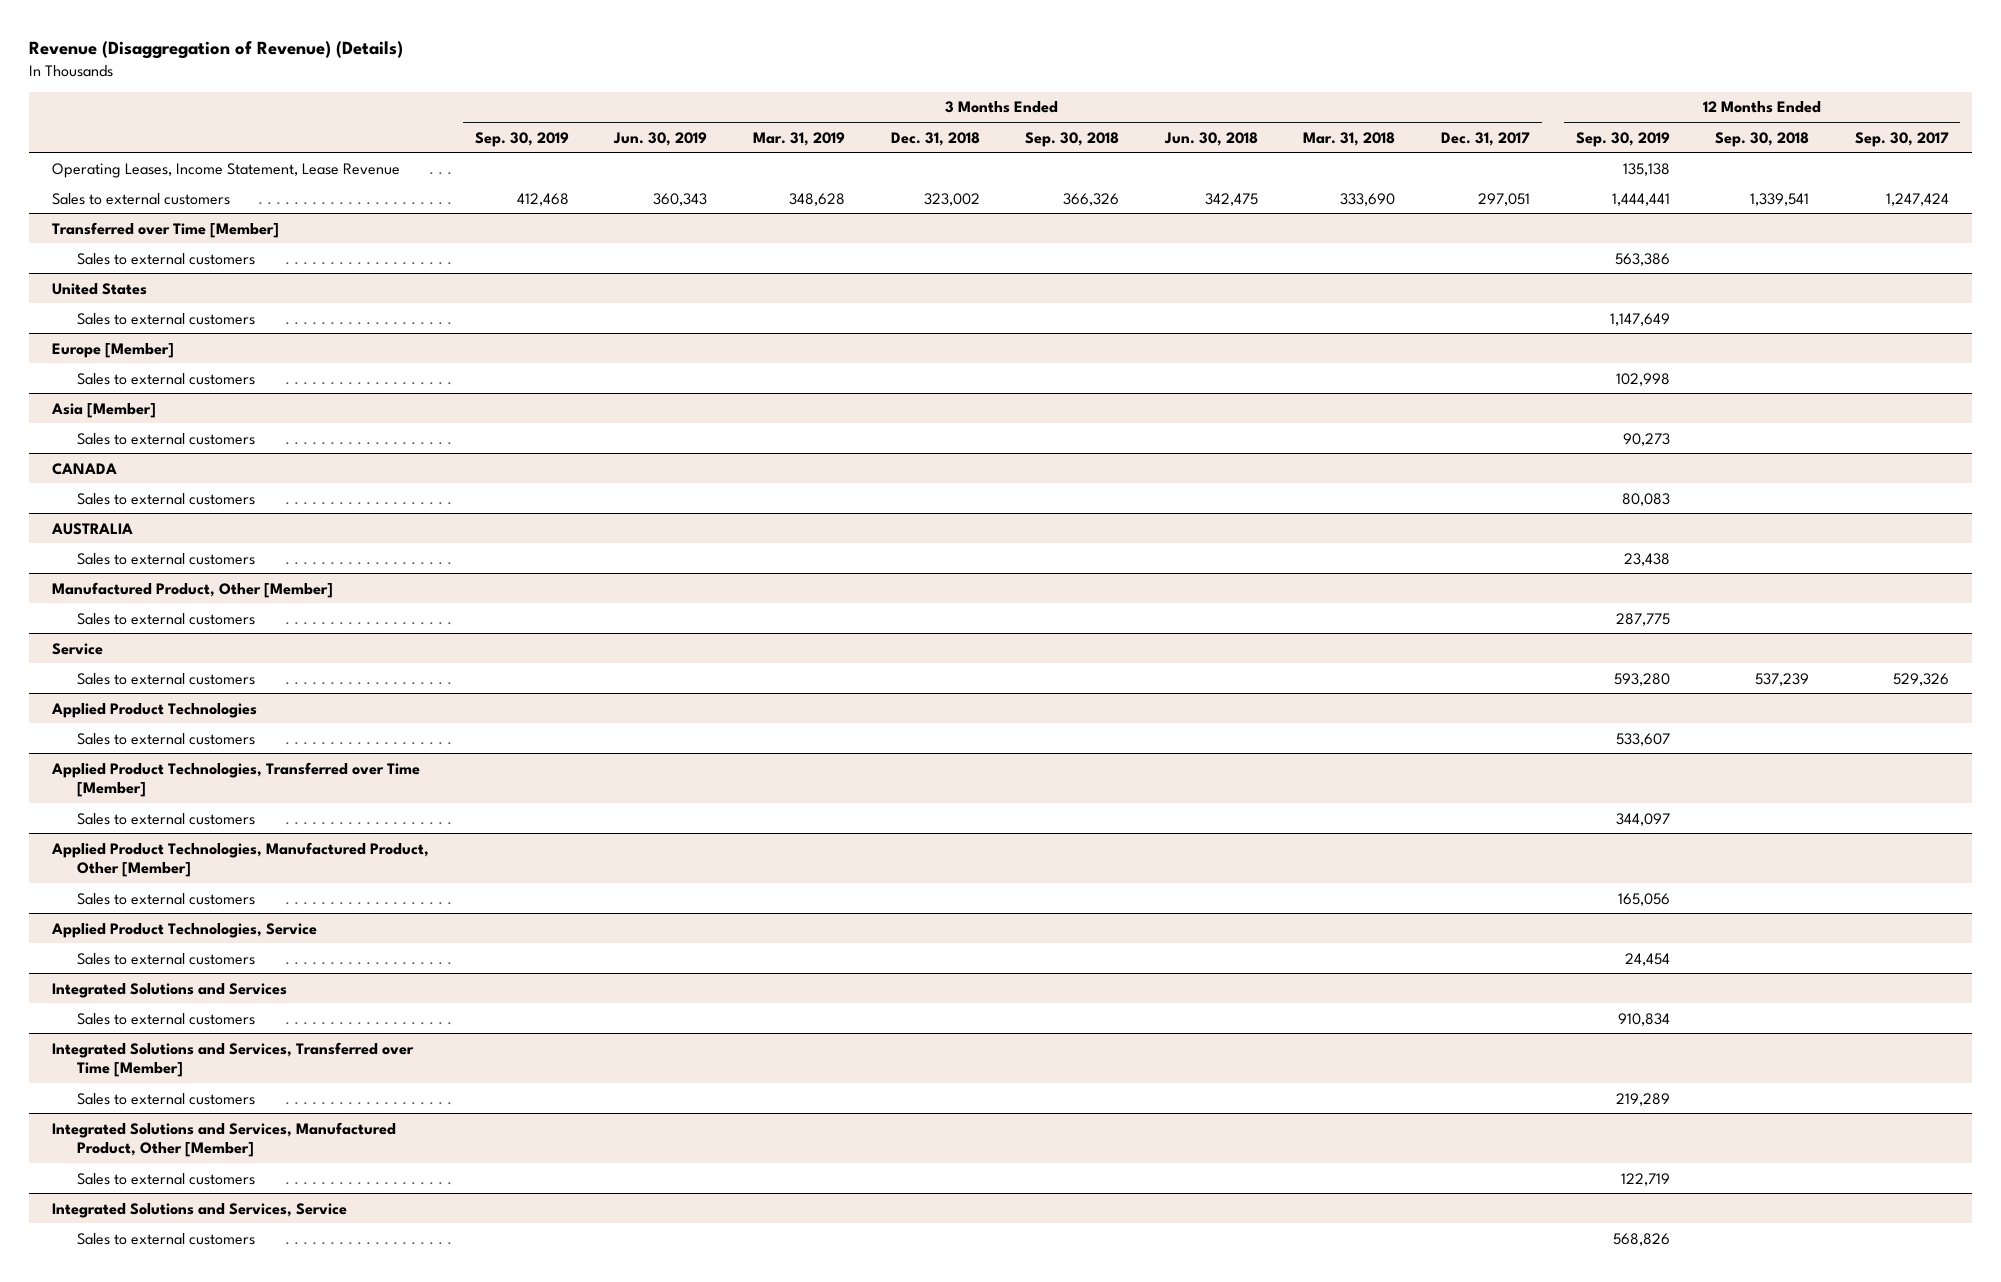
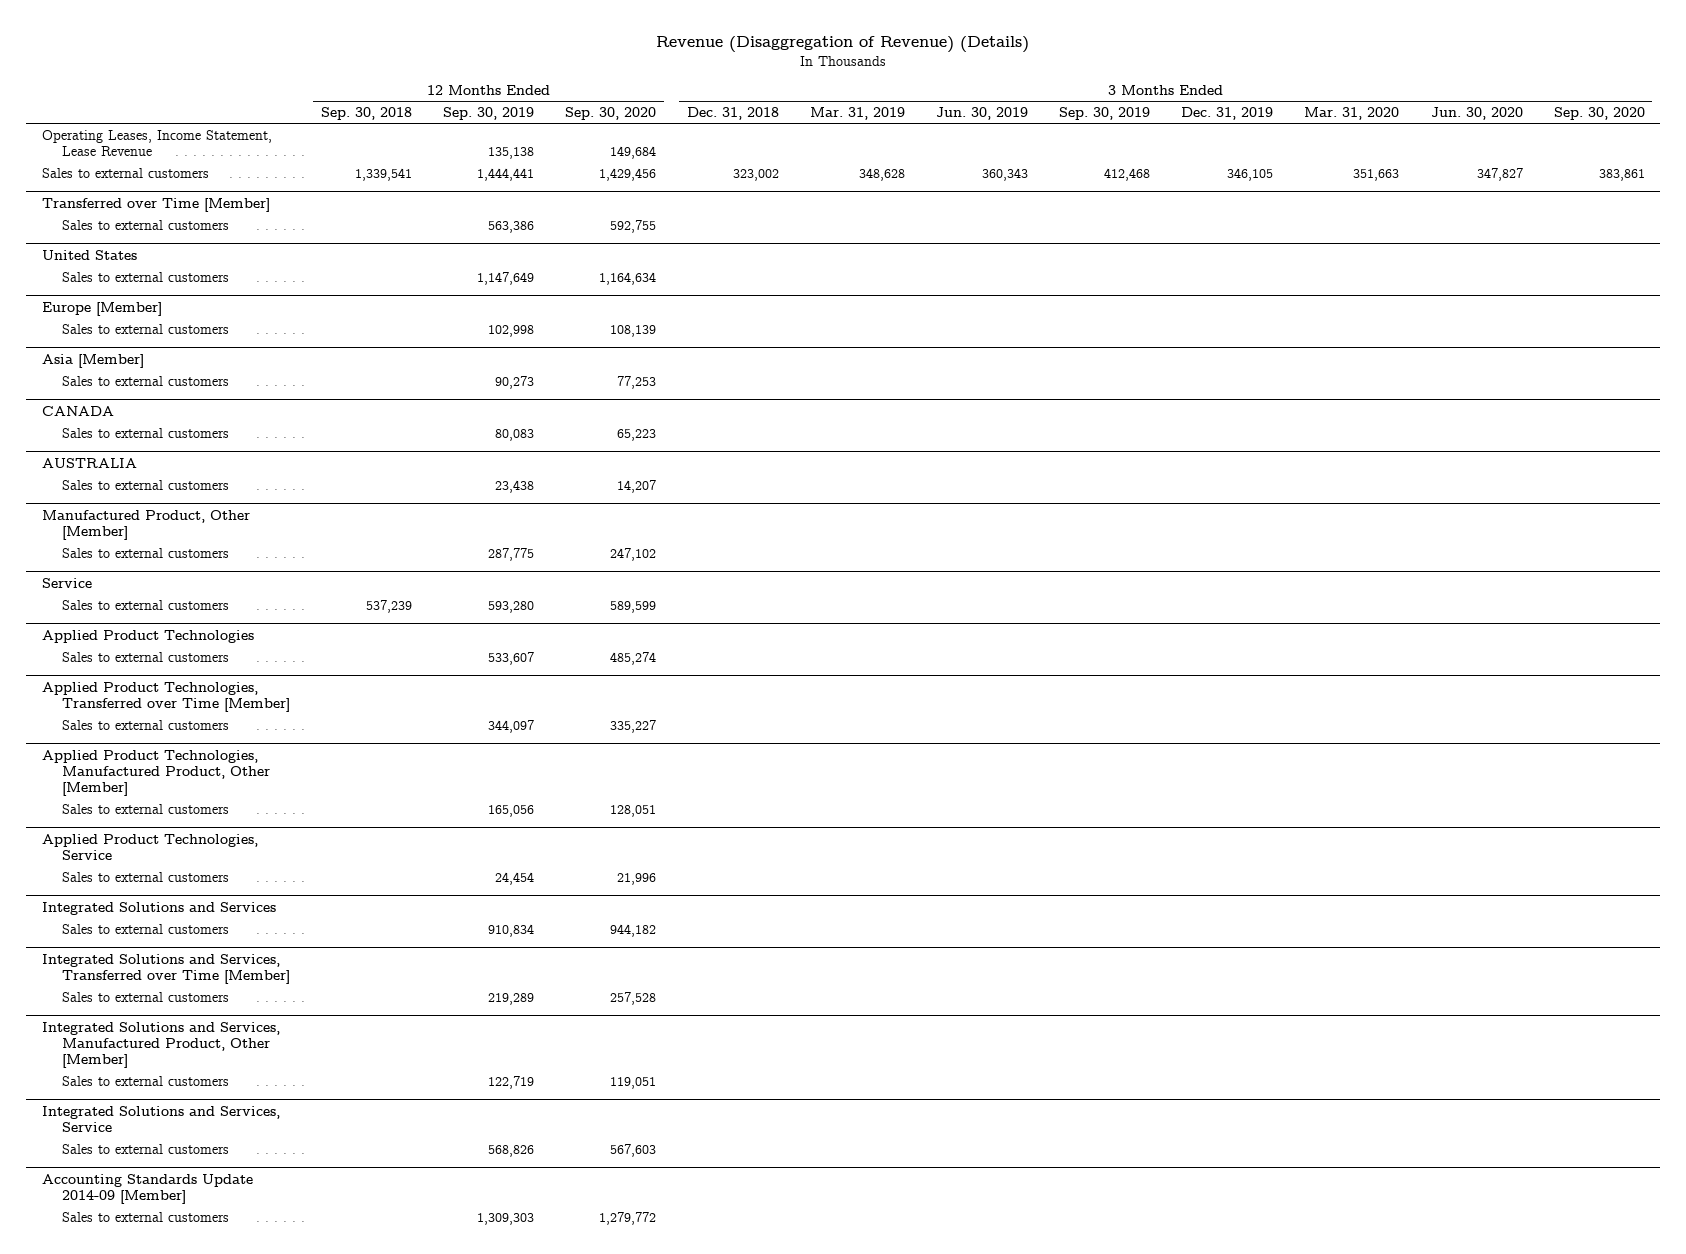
[1025,131,1120,147] Sep. 30, 2018 -> none
[1163,131,1258,146] Jun. 30, 2018 -> none
[1303,131,1396,146] Mar. 31, 2018 -> none
[1441,131,1531,146] Dec. 31, 2017 -> none
[1855,131,1950,147] Sep. 30, 2017 -> none
none -> [565,107,657,121] Sep. 30, 2020
none -> [1181,107,1274,121] Dec. 31, 2019
none -> [1304,107,1400,121] Mar. 31, 2020
none -> [1430,107,1523,121] Jun. 30, 2020
none -> [1553,107,1645,121] Sep. 30, 2020
none -> [41,1173,253,1204] Accounting Standards Update 2014-09 [Member]
none -> [61,1211,229,1222] Sales to external customers

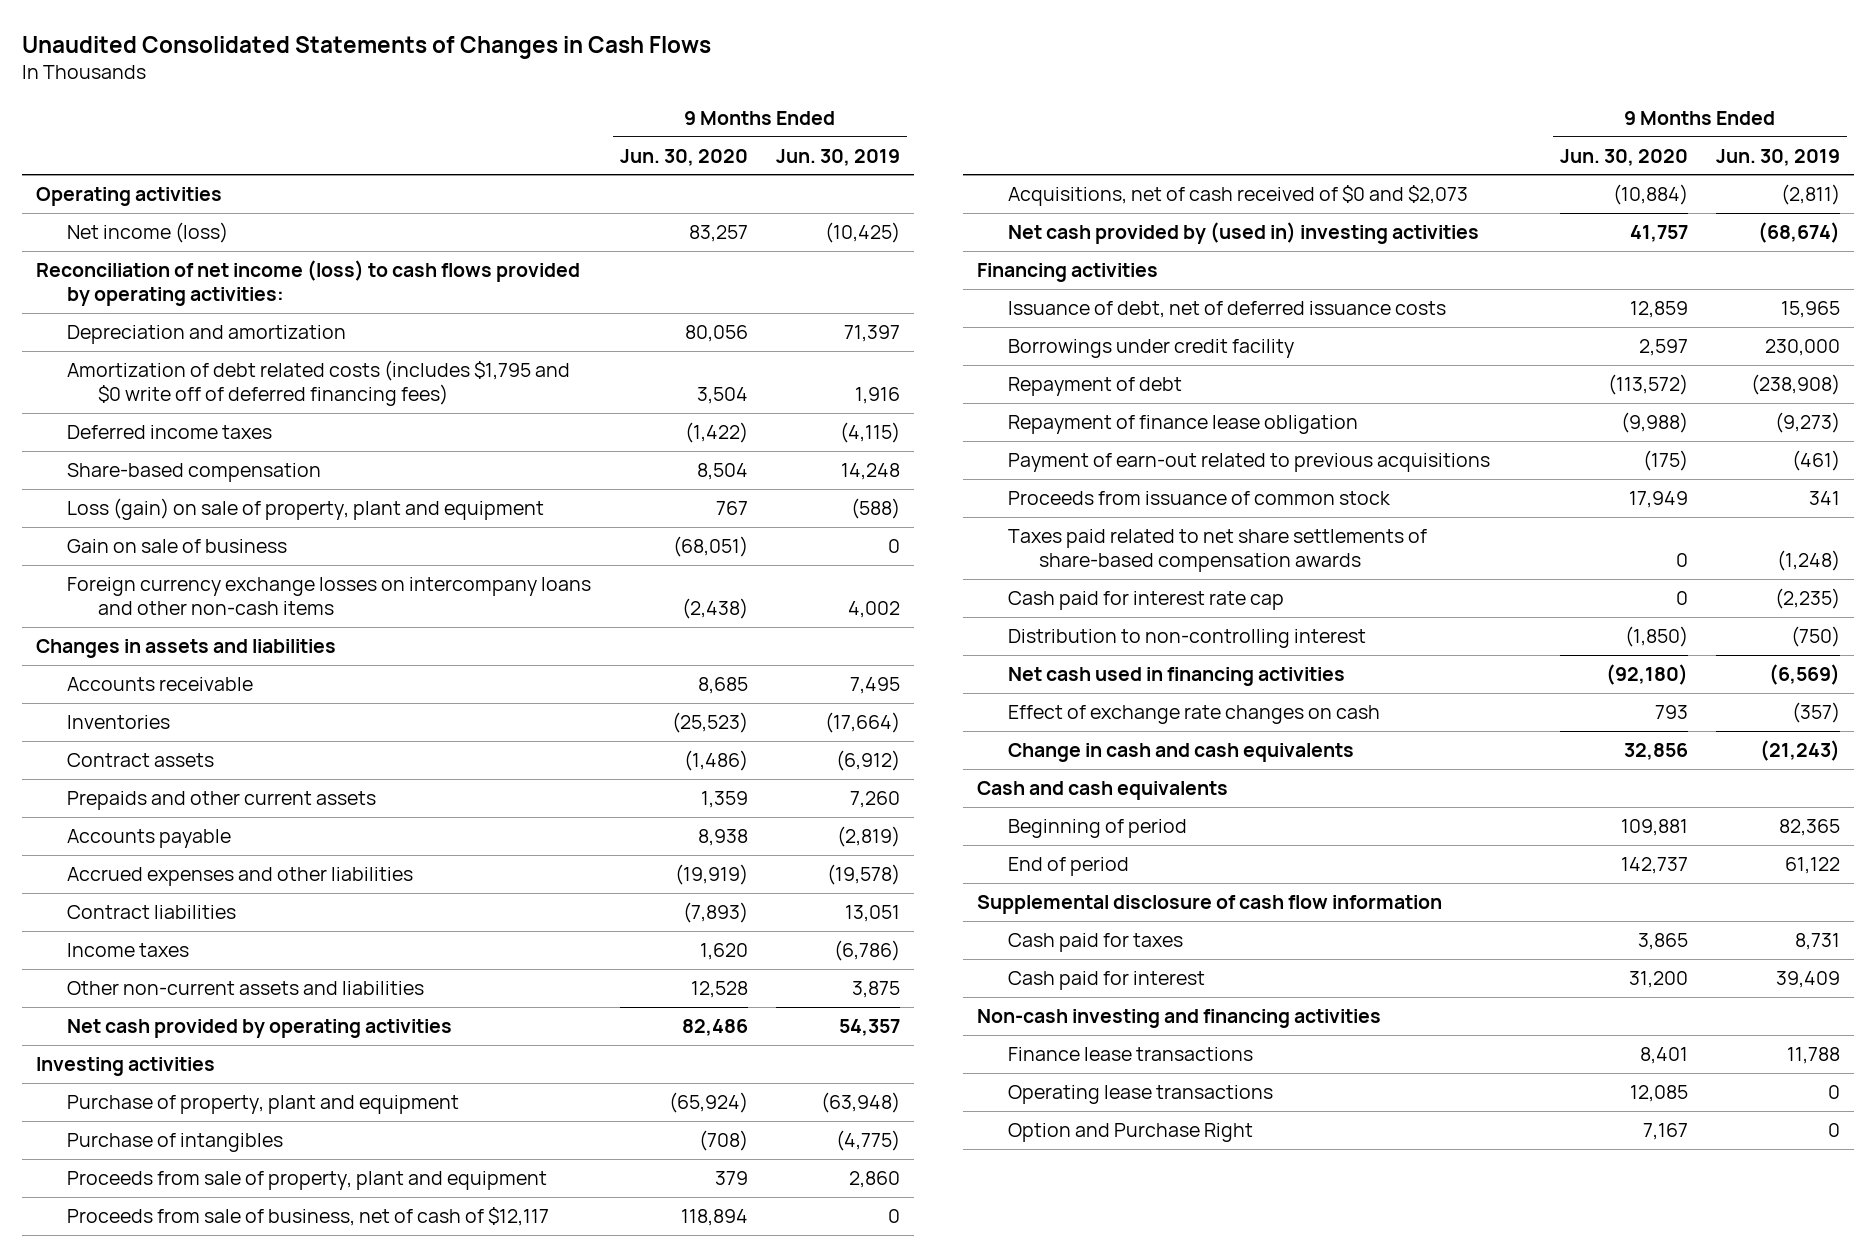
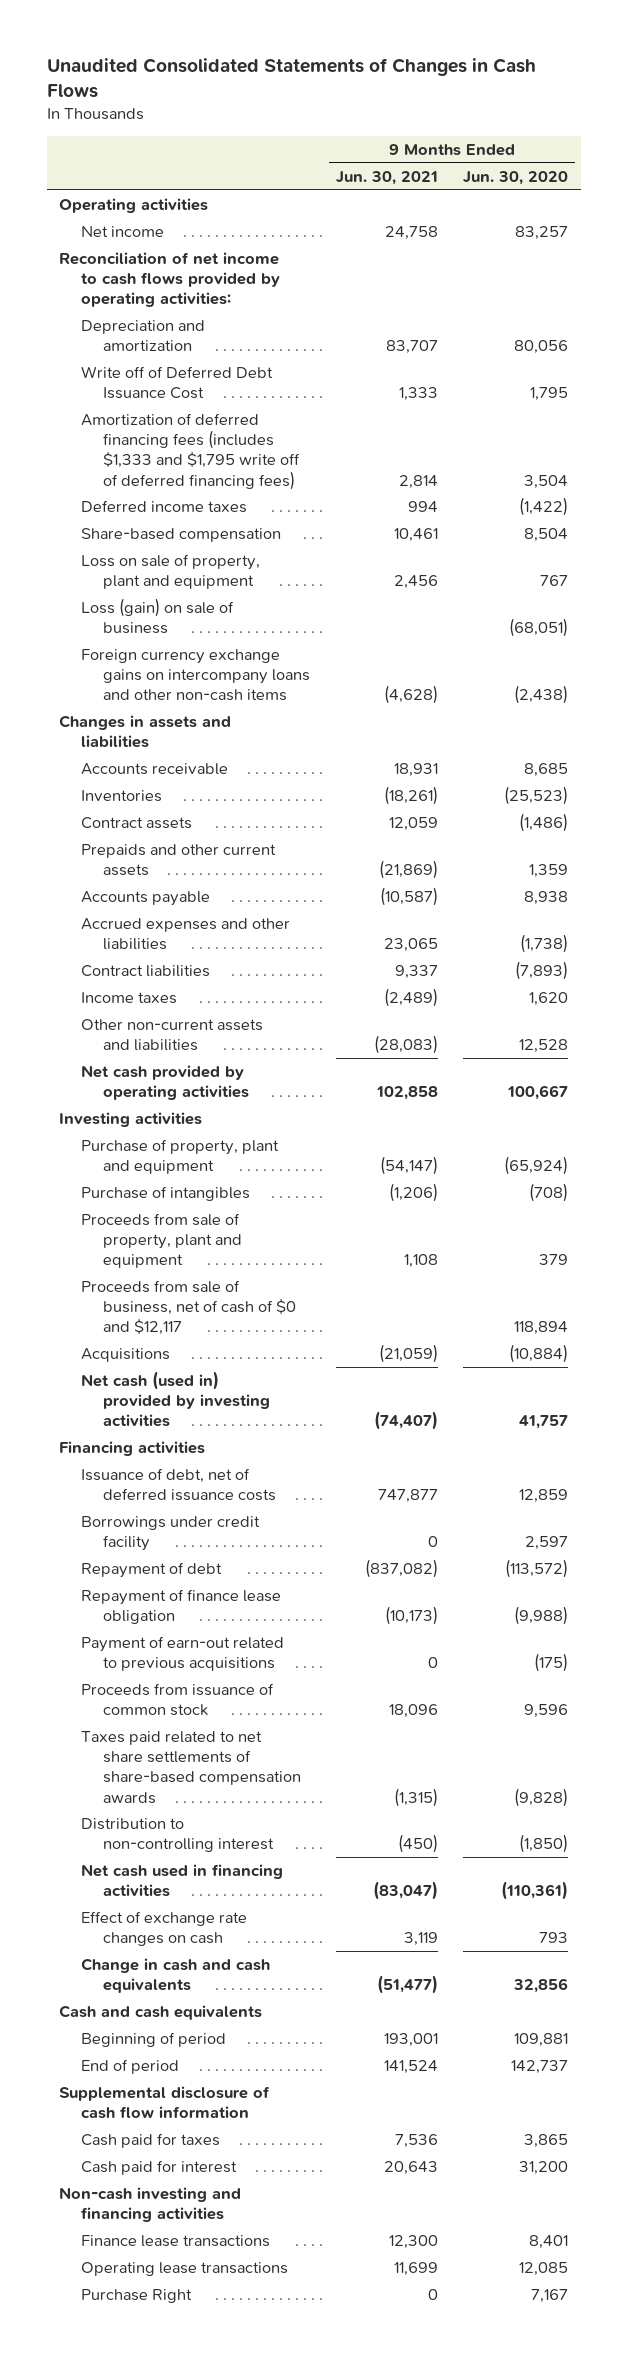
[775,148,900,166] Jun. 30, 2019 -> none
none -> [335,170,438,185] Jun. 30, 2021
[67,222,229,244] Net income (loss) -> [81,226,165,238] Net income
[36,260,581,307] Reconciliation of net income (loss) to cash flows provided by operating activities: -> [59,252,281,308] Reconciliation of net income to cash flows provided by operating activities:
none -> [81,366,274,400] Write off of Deferred Debt Issuance Cost
[67,360,571,407] Amortization of debt related costs (includes $1,795 and $0 write off of deferred financing fees) -> [81,413,300,490] Amortization of deferred financing fees (includes $1,333 and $1,795 write off of deferred financing fees)
[67,498,545,521] Loss (gain) on sale of property, plant and equipment -> [81,554,261,590] Loss on sale of property, plant and equipment
[67,539,288,554] Gain on sale of business -> [81,598,235,635] Loss (gain) on sale of business
[67,577,592,616] Foreign currency exchange losses on intercompany loans and other non-cash items -> [81,649,310,702] Foreign currency exchange gains on intercompany loans and other non-cash items
[674,864,748,886] (19,919) -> [520,934,569,954] (1,738)
[681,1019,748,1037] 82,486 -> [507,1085,569,1101] 100,667
[67,1207,550,1227] Proceeds from sale of business, net of cash of $12,117 -> [81,1280,296,1336] Proceeds from sale of business, net of cash of $0 and $12,117
[1007,185,1468,207] Acquisitions, net of cash received of $0 and $2,073 -> [81,1348,171,1363] Acquisitions
[1007,222,1479,245] Net cash provided by (used in) investing activities -> [81,1371,270,1428] Net cash (used in) provided by investing activities
[1007,591,1284,611] Cash paid for interest rate cap -> none
[1628,491,1688,509] 17,949 -> [524,1704,569,1719] 9,596
[1675,553,1688,568] 0 -> [514,1787,569,1807] (9,828)
[1605,664,1688,686] (92,180) -> [501,1881,569,1901] (110,361)
[1007,1123,1253,1143] Option and Purchase Right -> [81,2289,193,2304] Purchase Right

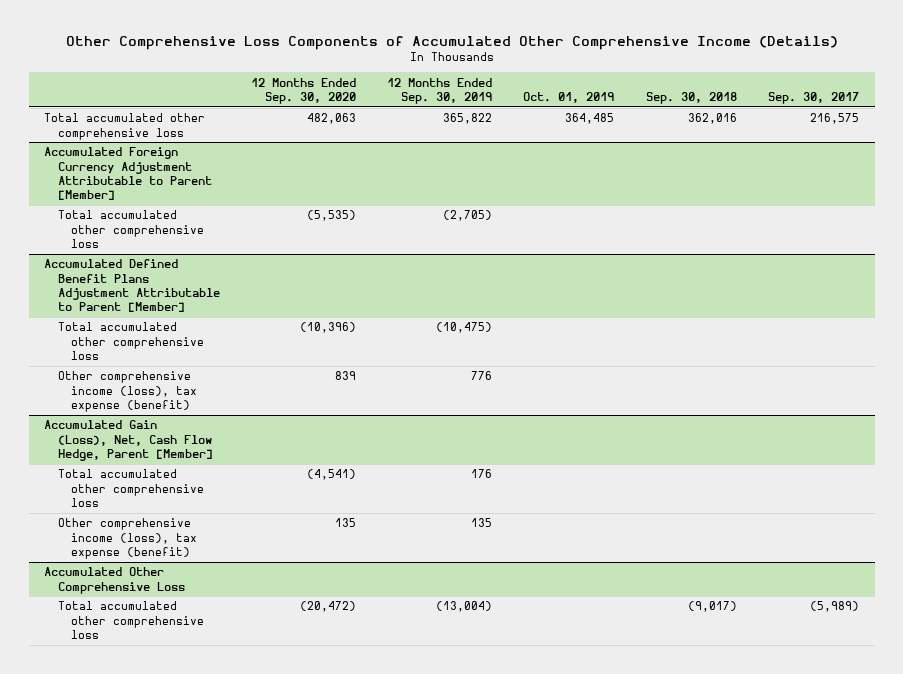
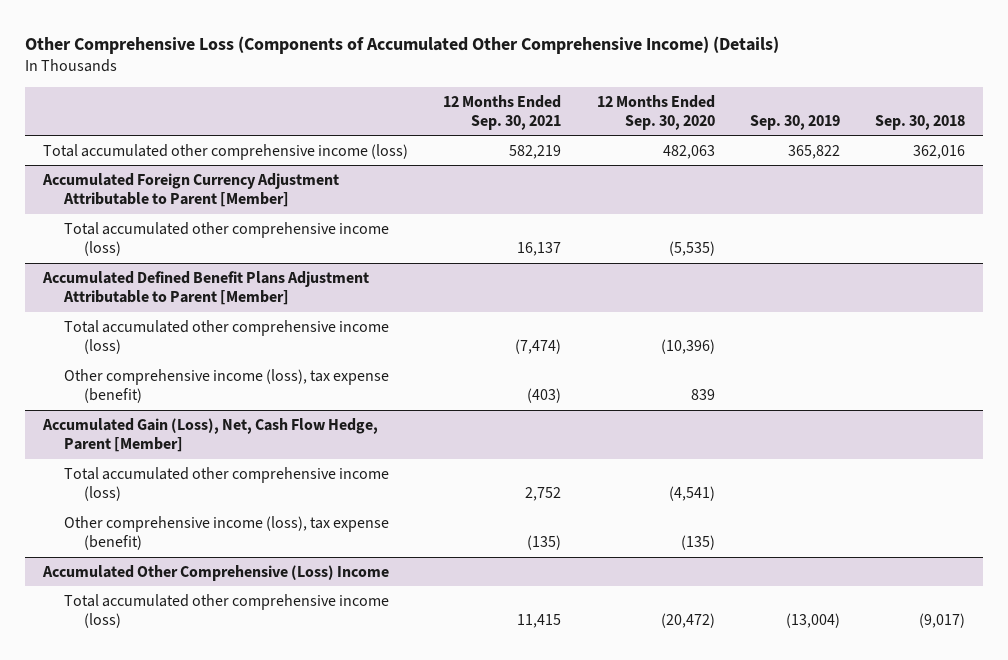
[65,36,838,51] Other Comprehensive Loss Components of Accumulated Other Comprehensive Income (Details) -> [25,35,780,54] Other Comprehensive Loss (Components of Accumulated Other Comprehensive Income) (Details)
[387,77,493,105] 12 Months Ended Sep. 30, 2019 -> none
[523,92,615,104] Oct. 01, 2019 -> none
[767,92,859,105] Sep. 30, 2017 -> none
none -> [443,94,562,130] 12 Months Ended Sep. 30, 2021
none -> [749,114,840,130] Sep. 30, 2019
[44,113,206,140] Total accumulated other comprehensive loss -> [42,143,408,160] Total accumulated other comprehensive income (loss)
[57,210,205,249] Total accumulated other comprehensive loss -> [63,221,389,257] Total accumulated other comprehensive income (loss)
[57,322,205,361] Total accumulated other comprehensive loss -> [63,319,389,355] Total accumulated other comprehensive income (loss)
[57,469,205,508] Total accumulated other comprehensive loss -> [63,466,389,502] Total accumulated other comprehensive income (loss)
[334,518,356,528] 135 -> [680,535,715,551] (135)
[44,567,185,594] Accumulated Other Comprehensive Loss -> [41,564,389,581] Accumulated Other Comprehensive (Loss) Income
[57,601,205,640] Total accumulated other comprehensive loss -> [63,593,389,629] Total accumulated other comprehensive income (loss)

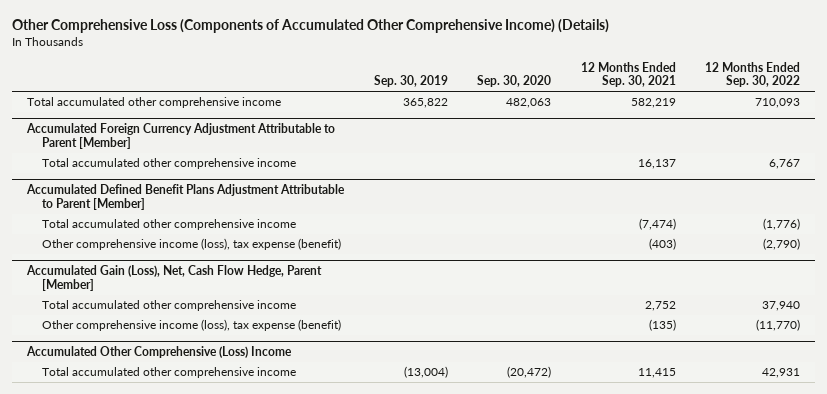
[596,94,715,130] 12 Months Ended Sep. 30, 2020 -> none
[875,114,966,130] Sep. 30, 2018 -> none
none -> [477,75,552,88] Sep. 30, 2020
none -> [705,61,801,88] 12 Months Ended Sep. 30, 2022
[42,143,408,160] Total accumulated other comprehensive income (loss) -> [27,97,282,109] Total accumulated other comprehensive income
[63,221,389,257] Total accumulated other comprehensive income (loss) -> [42,158,297,170] Total accumulated other comprehensive income
[63,319,389,355] Total accumulated other comprehensive income (loss) -> [42,219,297,231] Total accumulated other comprehensive income
[63,466,389,502] Total accumulated other comprehensive income (loss) -> [42,300,297,312] Total accumulated other comprehensive income
[63,593,389,629] Total accumulated other comprehensive income (loss) -> [42,367,297,379] Total accumulated other comprehensive income

